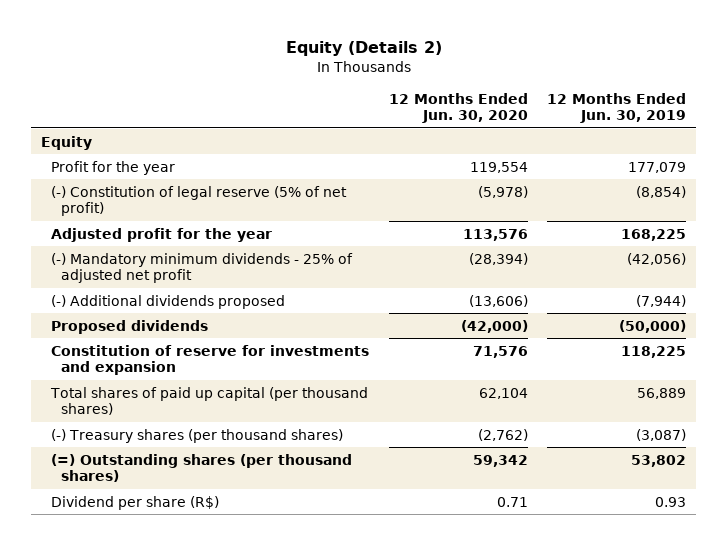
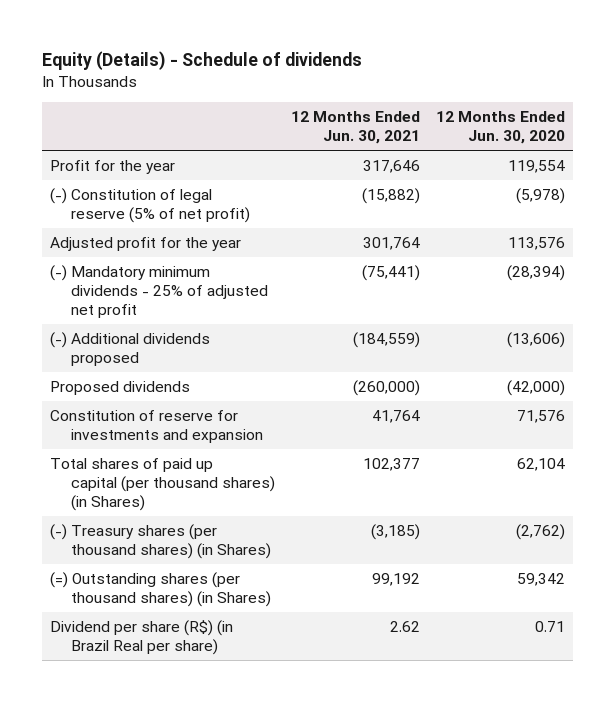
[285,40,442,56] Equity (Details 2) -> [42,51,363,71] Equity (Details) - Schedule of dividends
[547,92,687,124] 12 Months Ended Jun. 30, 2019 -> none
none -> [290,111,420,145] 12 Months Ended Jun. 30, 2021
[40,135,92,150] Equity -> none
[49,386,368,416] Total shares of paid up capital (per thousand shares) -> [50,457,275,512] Total shares of paid up capital (per thousand shares) (in Shares)
[50,428,343,443] (-) Treasury shares (per thousand shares) -> [50,523,271,560] (-) Treasury shares (per thousand shares) (in Shares)
[50,453,352,483] (=) Outstanding shares (per thousand shares) -> [50,571,271,608] (=) Outstanding shares (per thousand shares) (in Shares)
[50,495,219,510] Dividend per share (R$) -> [50,619,234,656] Dividend per share (R$) (in Brazil Real per share)

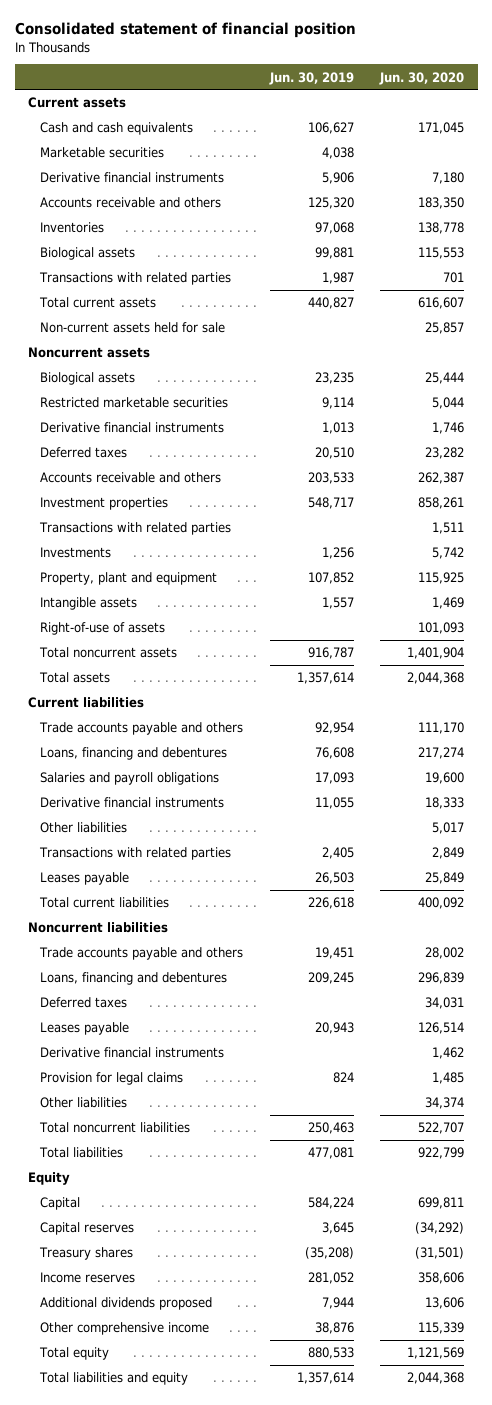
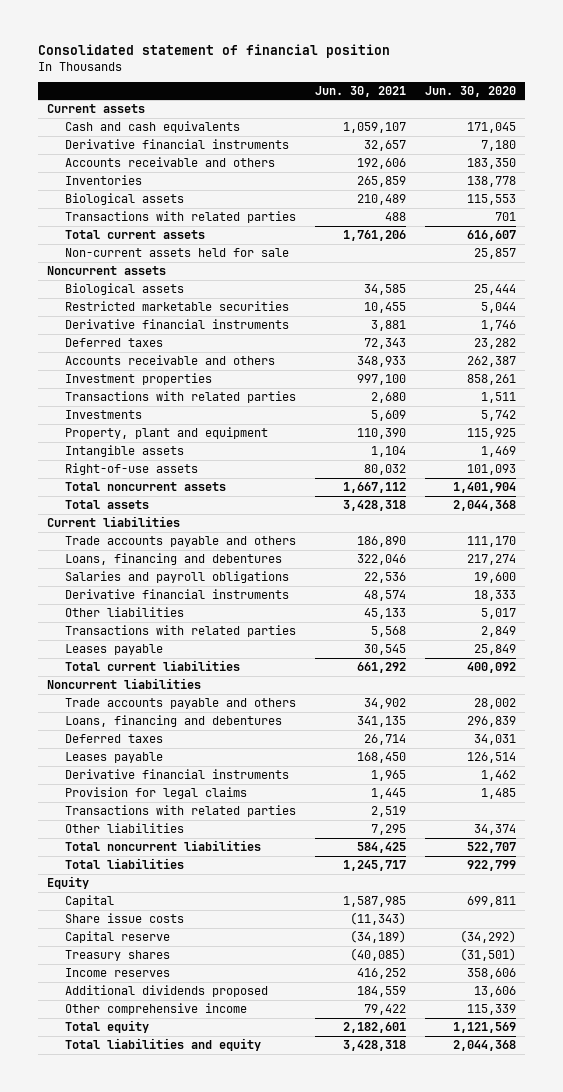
[268,71,354,85] Jun. 30, 2019 -> none
none -> [314,85,406,97] Jun. 30, 2021
[40,147,165,159] Marketable securities -> none
[40,622,166,636] Right-of-use of assets -> [64,462,198,475] Right-of-use assets
none -> [64,804,296,817] Transactions with related parties
none -> [64,912,184,923] Share issue costs
[40,1222,135,1236] Capital reserves -> [64,930,170,943] Capital reserve

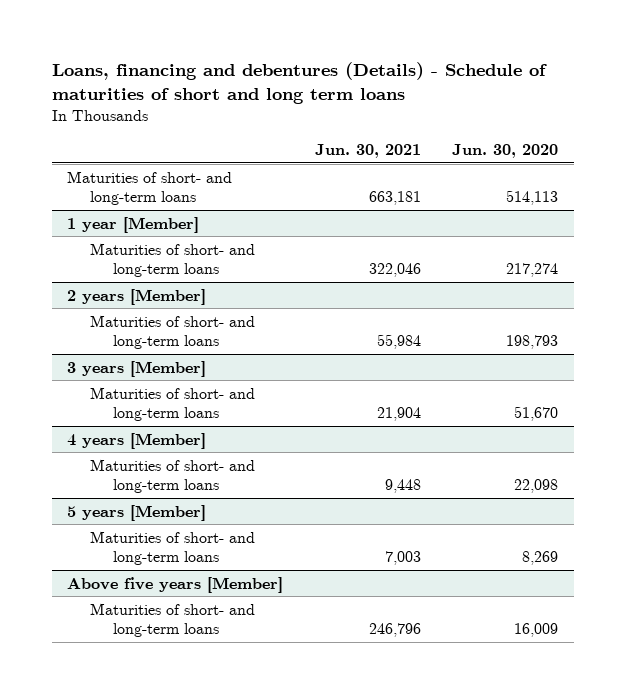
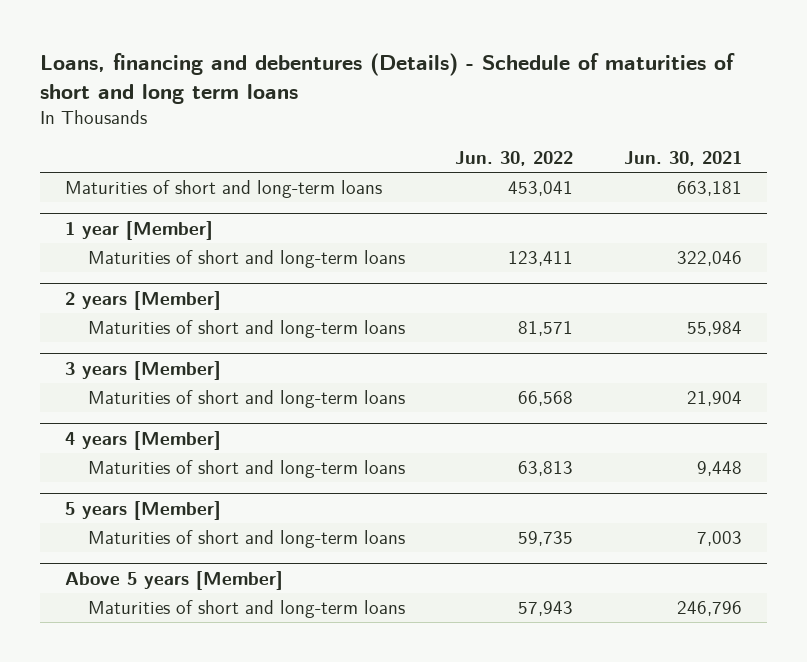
[452,143,559,158] Jun. 30, 2020 -> none
none -> [455,151,574,167] Jun. 30, 2022
[67,170,233,205] Maturities of short- and long-term loans -> [65,180,383,199] Maturities of short and long-term loans
[90,242,256,277] Maturities of short- and long-term loans -> [87,250,405,269] Maturities of short and long-term loans
[90,314,256,349] Maturities of short- and long-term loans -> [87,320,405,339] Maturities of short and long-term loans
[90,386,256,421] Maturities of short- and long-term loans -> [87,390,405,409] Maturities of short and long-term loans
[90,458,256,493] Maturities of short- and long-term loans -> [87,460,405,479] Maturities of short and long-term loans
[90,530,256,565] Maturities of short- and long-term loans -> [87,530,405,549] Maturities of short and long-term loans
[67,576,284,593] Above five years [Member] -> [65,571,284,591] Above 5 years [Member]
[90,602,256,637] Maturities of short- and long-term loans -> [87,600,405,619] Maturities of short and long-term loans

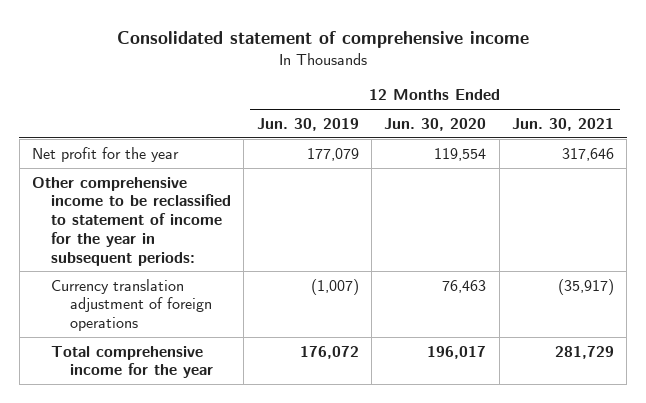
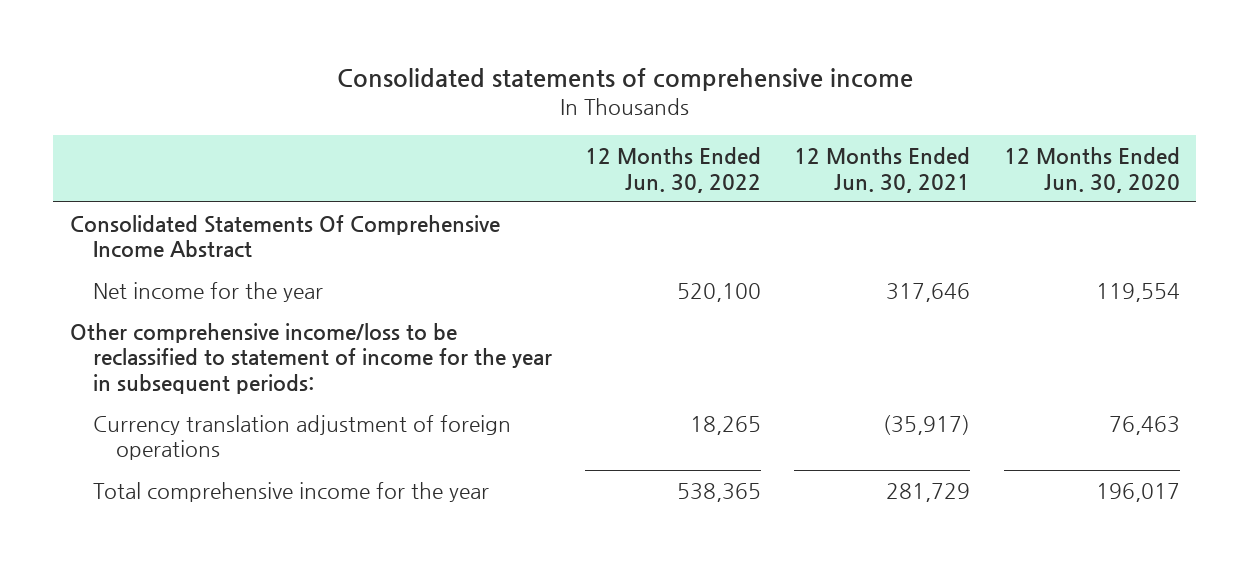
[116,30,529,48] Consolidated statement of comprehensive income -> [336,67,913,91] Consolidated statements of comprehensive income
[256,117,359,131] Jun. 30, 2019 -> none
none -> [585,146,762,193] 12 Months Ended Jun. 30, 2022
none -> [69,214,500,259] Consolidated Statements Of Comprehensive Income Abstract
[32,146,180,162] Net profit for the year -> [92,281,323,302] Net income for the year
[32,176,231,266] Other comprehensive income to be reclassified to statement of income for the year in subsequent periods: -> [69,322,552,394] Other comprehensive income/loss to be reclassified to statement of income for the year in subsequent periods:

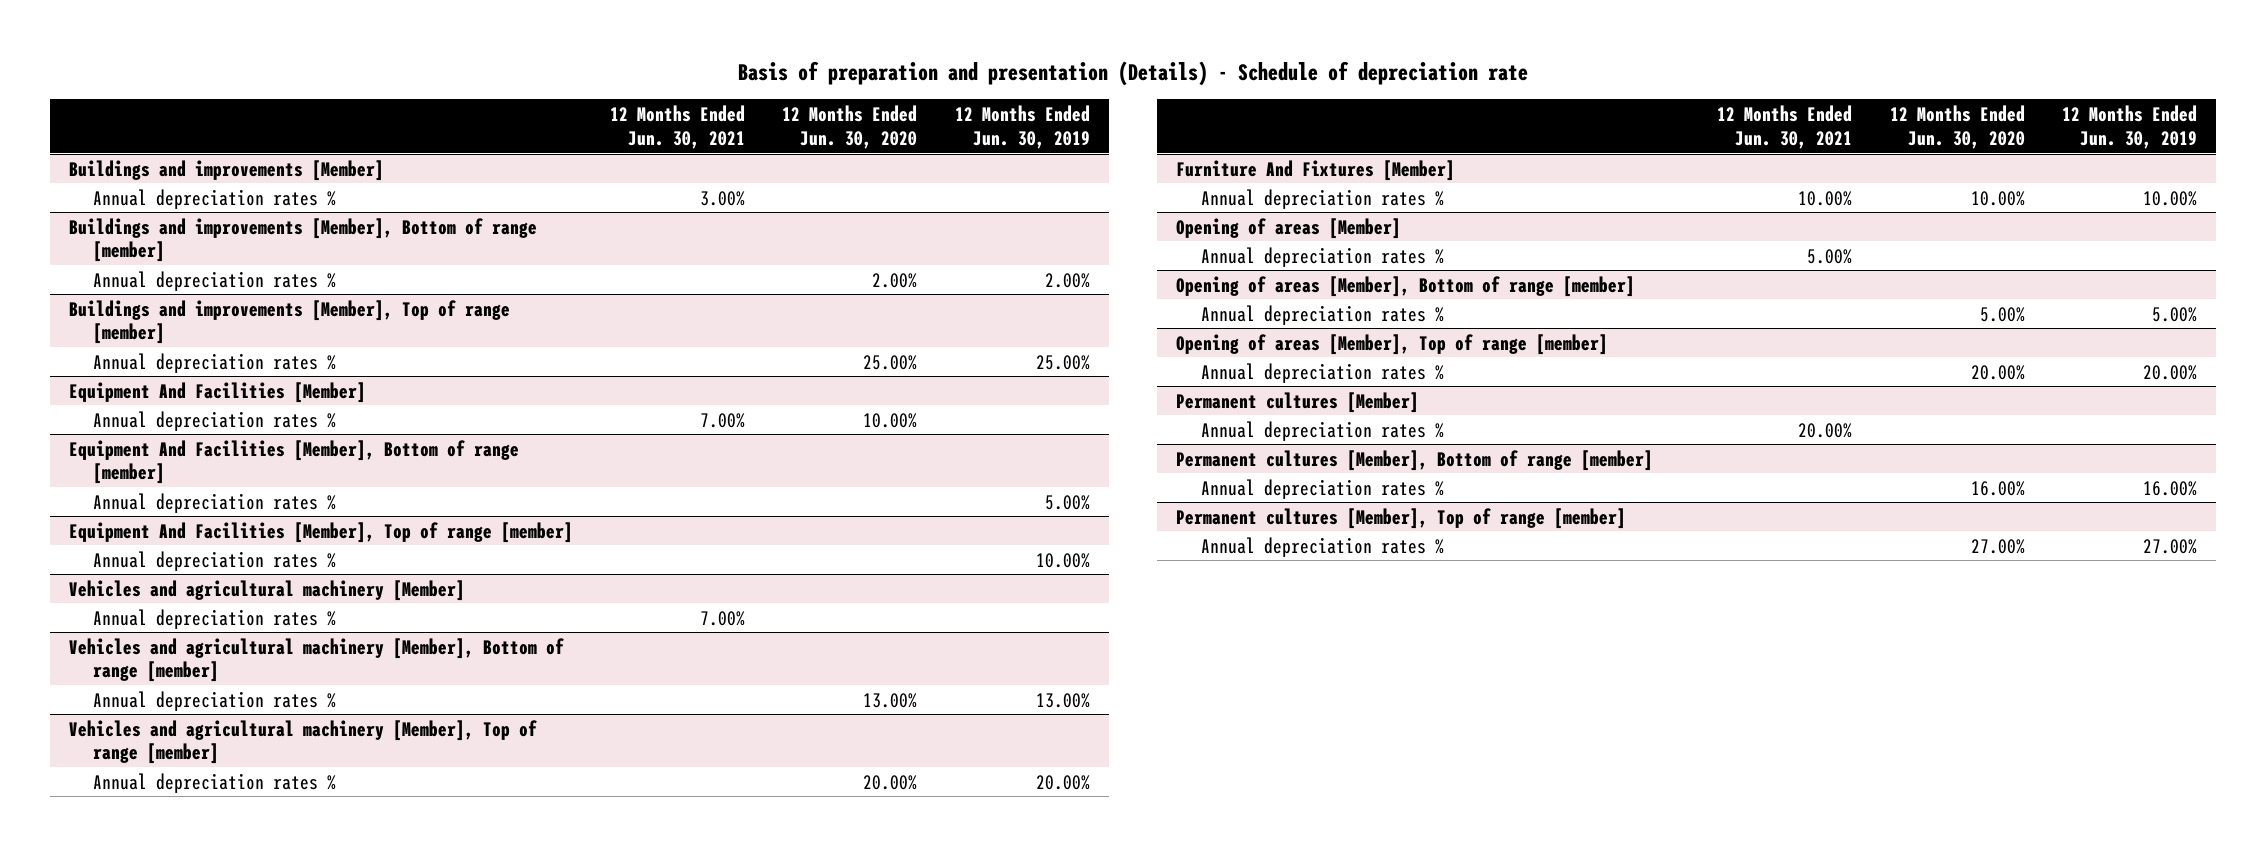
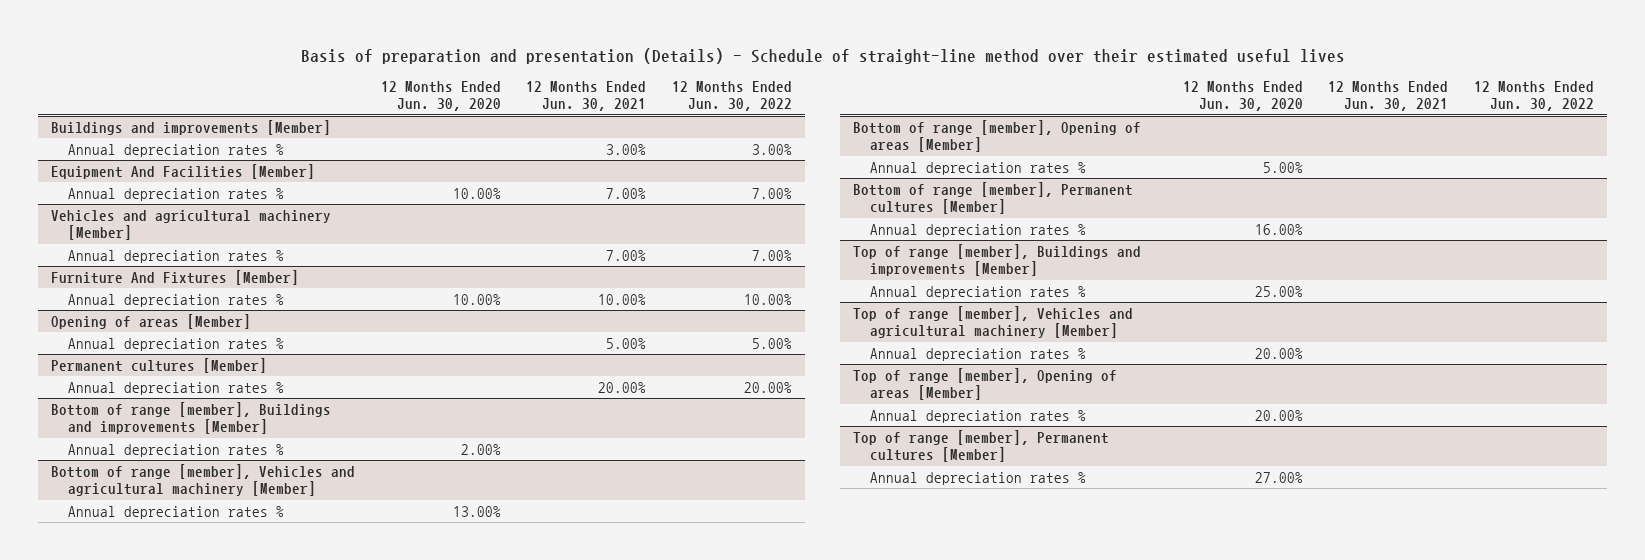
[737,60,1528,86] Basis of preparation and presentation (Details) - Schedule of depreciation rate -> [300,47,1345,64] Basis of preparation and presentation (Details) - Schedule of straight-line method over their estimated useful lives
[954,104,1090,149] 12 Months Ended Jun. 30, 2019 -> none
none -> [672,80,793,111] 12 Months Ended Jun. 30, 2022
[68,217,537,263] Buildings and improvements [Member], Bottom of range [member] -> none
[93,270,337,291] Annual depreciation rates % -> none
[68,299,510,345] Buildings and improvements [Member], Top of range [member] -> none
[93,352,337,373] Annual depreciation rates % -> none
[68,439,519,485] Equipment And Facilities [Member], Bottom of range [member] -> none
[93,492,337,513] Annual depreciation rates % -> none
[68,521,573,543] Equipment And Facilities [Member], Top of range [member] -> none
[93,550,337,571] Annual depreciation rates % -> none
[68,637,564,683] Vehicles and agricultural machinery [Member], Bottom of range [member] -> none
[93,690,337,711] Annual depreciation rates % -> none
[68,719,537,765] Vehicles and agricultural machinery [Member], Top of range [member] -> none
[93,772,337,793] Annual depreciation rates % -> none
[1175,275,1635,297] Opening of areas [Member], Bottom of range [member] -> none
[1200,304,1444,325] Annual depreciation rates % -> none
[1175,333,1608,355] Opening of areas [Member], Top of range [member] -> none
[1200,362,1444,383] Annual depreciation rates % -> none
none -> [51,401,332,435] Bottom of range [member], Buildings and improvements [Member]
none -> [68,443,285,457] Annual depreciation rates %
none -> [51,463,356,497] Bottom of range [member], Vehicles and agricultural machinery [Member]
none -> [68,505,285,519] Annual depreciation rates %
none -> [853,119,1142,153] Bottom of range [member], Opening of areas [Member]
none -> [870,161,1087,175] Annual depreciation rates %
[1175,449,1653,471] Permanent cultures [Member], Bottom of range [member] -> [853,181,1134,215] Bottom of range [member], Permanent cultures [Member]
none -> [853,243,1142,277] Top of range [member], Buildings and improvements [Member]
none -> [870,285,1087,299] Annual depreciation rates %
none -> [853,305,1134,339] Top of range [member], Vehicles and agricultural machinery [Member]
none -> [870,347,1087,361] Annual depreciation rates %
none -> [853,367,1118,401] Top of range [member], Opening of areas [Member]
none -> [870,409,1087,423] Annual depreciation rates %
[1175,507,1626,529] Permanent cultures [Member], Top of range [member] -> [853,429,1110,463] Top of range [member], Permanent cultures [Member]

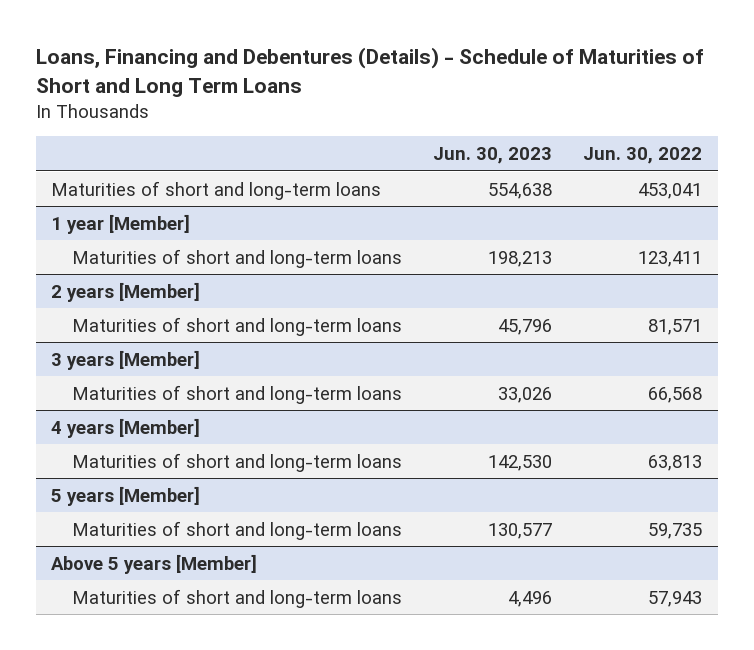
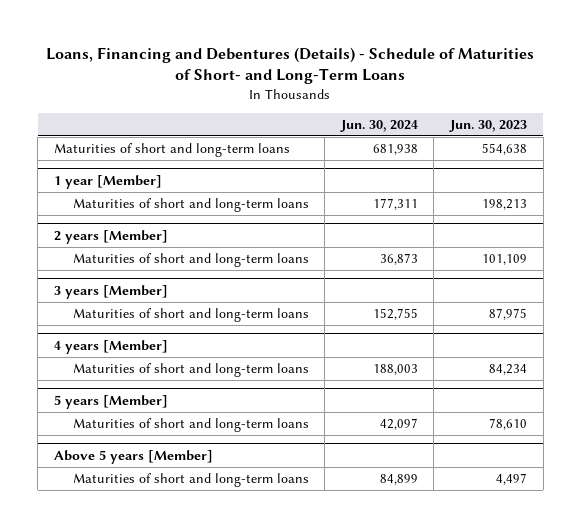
[35,47,704,98] Loans, Financing and Debentures (Details) - Schedule of Maturities of Short and Long Term Loans -> [46,46,535,85] Loans, Financing and Debentures (Details) - Schedule of Maturities of Short- and Long-Term Loans
[583,147,703,165] Jun. 30, 2022 -> none
none -> [339,119,418,132] Jun. 30, 2024
[498,318,553,335] 45,796 -> [482,254,528,266] 101,109
[498,386,553,403] 33,026 -> [489,308,528,321] 87,975
[488,454,553,471] 142,530 -> [489,364,528,376] 84,234
[488,522,553,539] 130,577 -> [489,418,528,431] 78,610
[508,590,553,607] 4,496 -> [496,473,528,486] 4,497

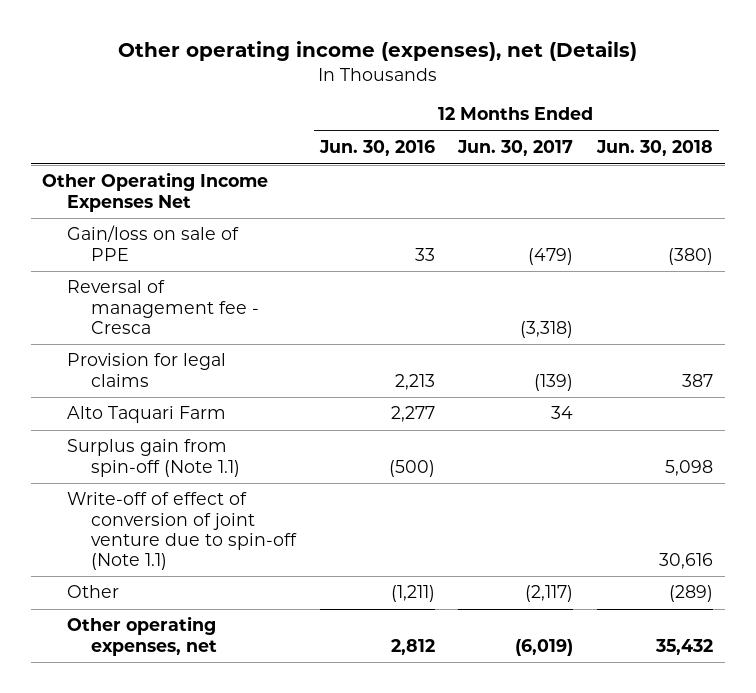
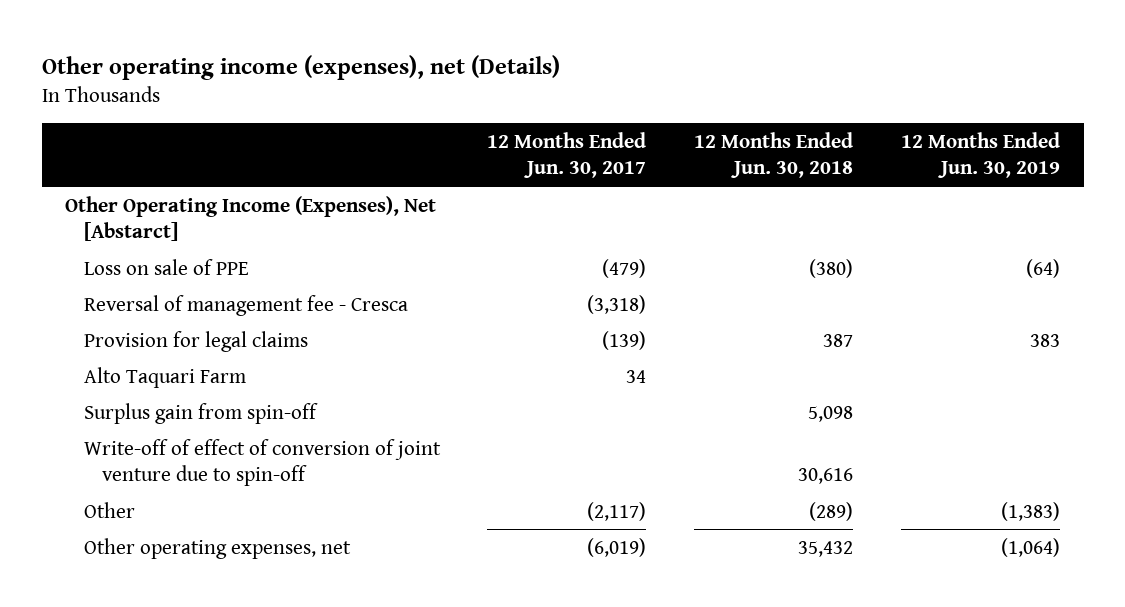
[318,140,435,157] Jun. 30, 2016 -> none
none -> [900,131,1060,179] 12 Months Ended Jun. 30, 2019
[42,172,269,212] Other Operating Income Expenses Net -> [65,195,437,242] Other Operating Income (Expenses), Net [Abstarct]
[66,225,239,261] Gain/loss on sale of PPE -> [83,258,249,275] Loss on sale of PPE
[66,439,241,477] Surplus gain from spin-off (Note 1.1) -> [83,402,318,424] Surplus gain from spin-off
[66,492,298,570] Write-off of effect of conversion of joint venture due to spin-off (Note 1.1) -> [83,438,441,487] Write-off of effect of conversion of joint venture due to spin-off

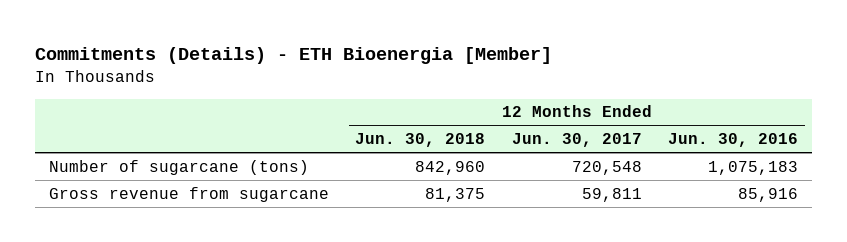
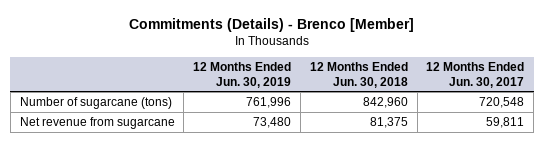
[35,47,553,65] Commitments (Details) - ETH Bioenergia [Member] -> [128,17,414,32] Commitments (Details) - Brenco [Member]
[668,133,799,148] Jun. 30, 2016 -> none
none -> [193,61,292,88] 12 Months Ended Jun. 30, 2019
[48,186,329,202] Gross revenue from sugarcane -> [19,116,175,129] Net revenue from sugarcane

